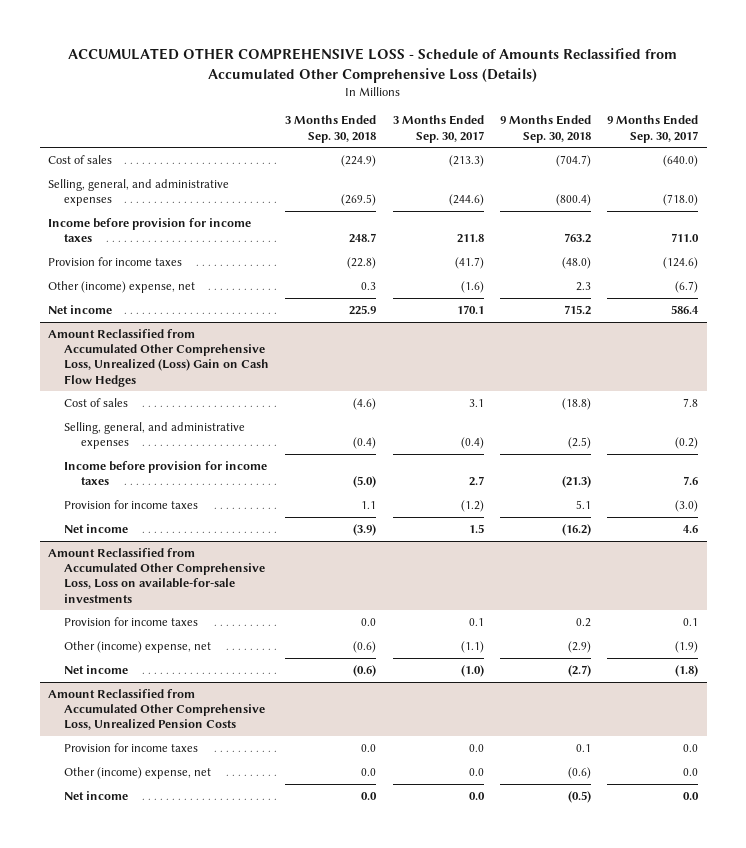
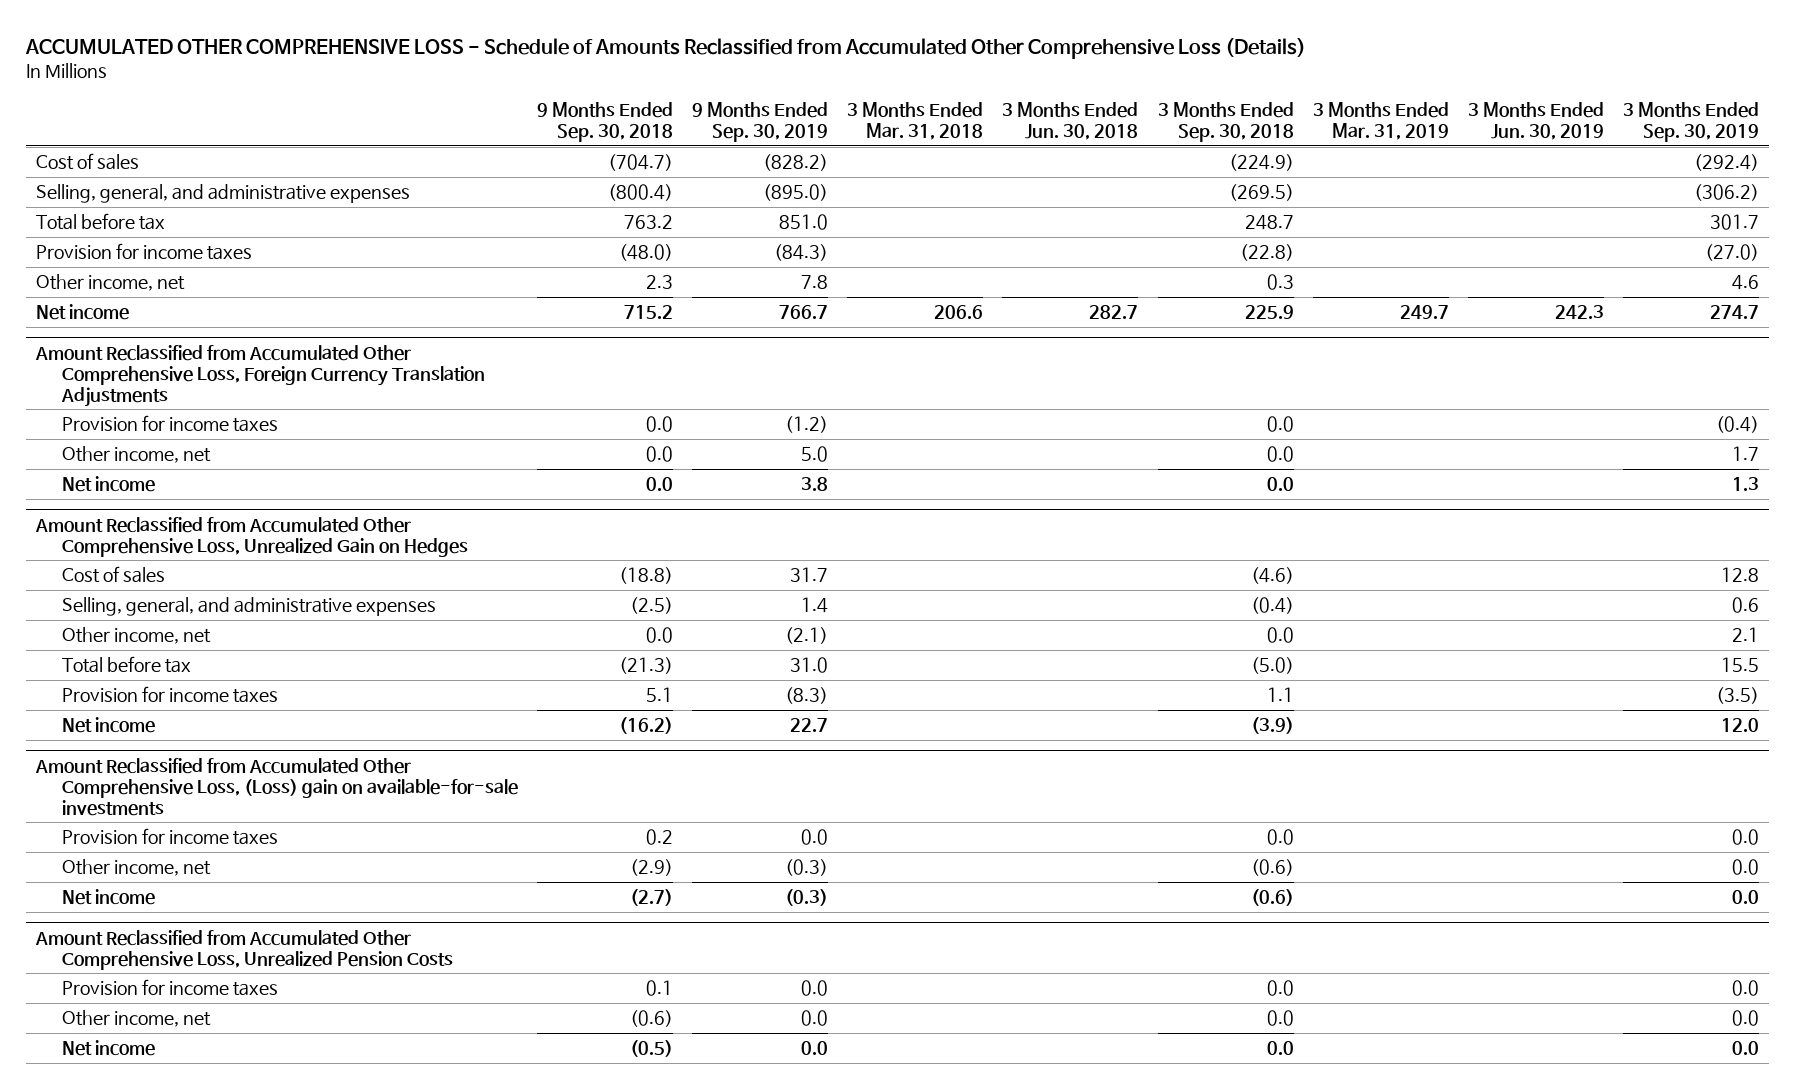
[392,115,484,143] 3 Months Ended Sep. 30, 2017 -> none
[607,115,699,143] 9 Months Ended Sep. 30, 2017 -> none
none -> [692,102,829,143] 9 Months Ended Sep. 30, 2019
none -> [847,102,984,141] 3 Months Ended Mar. 31, 2018
none -> [1002,102,1139,141] 3 Months Ended Jun. 30, 2018
none -> [1312,102,1449,141] 3 Months Ended Mar. 31, 2019
none -> [1467,102,1604,141] 3 Months Ended Jun. 30, 2019
none -> [1622,102,1759,143] 3 Months Ended Sep. 30, 2019
[47,218,251,243] Income before provision for income taxes -> [35,213,165,231] Total before tax
[47,281,195,294] Other (income) expense, net -> [35,274,185,292] Other income, net
none -> [34,344,485,407] Amount Reclassified from Accumulated Other Comprehensive Loss, Foreign Currency Translation Adjustments
none -> [61,415,278,433] Provision for income taxes
none -> [61,446,211,464] Other income, net
none -> [61,476,155,493] Net income
[47,329,270,387] Amount Reclassified from Accumulated Other Comprehensive Loss, Unrealized (Loss) Gain on Cash Flow Hedges -> [34,516,468,557] Amount Reclassified from Accumulated Other Comprehensive Loss, Unrealized Gain on Hedges
none -> [61,627,211,645] Other income, net
[64,461,268,486] Income before provision for income taxes -> [61,656,191,674] Total before tax
[47,548,266,603] Amount Reclassified from Accumulated Other Comprehensive Loss, Loss on available-for-sale investments -> [34,757,518,816] Amount Reclassified from Accumulated Other Comprehensive Loss, (Loss) gain on available-for-sale investments
[64,641,212,654] Other (income) expense, net -> [61,859,211,877] Other income, net
[64,767,212,780] Other (income) expense, net -> [61,1010,211,1028] Other income, net

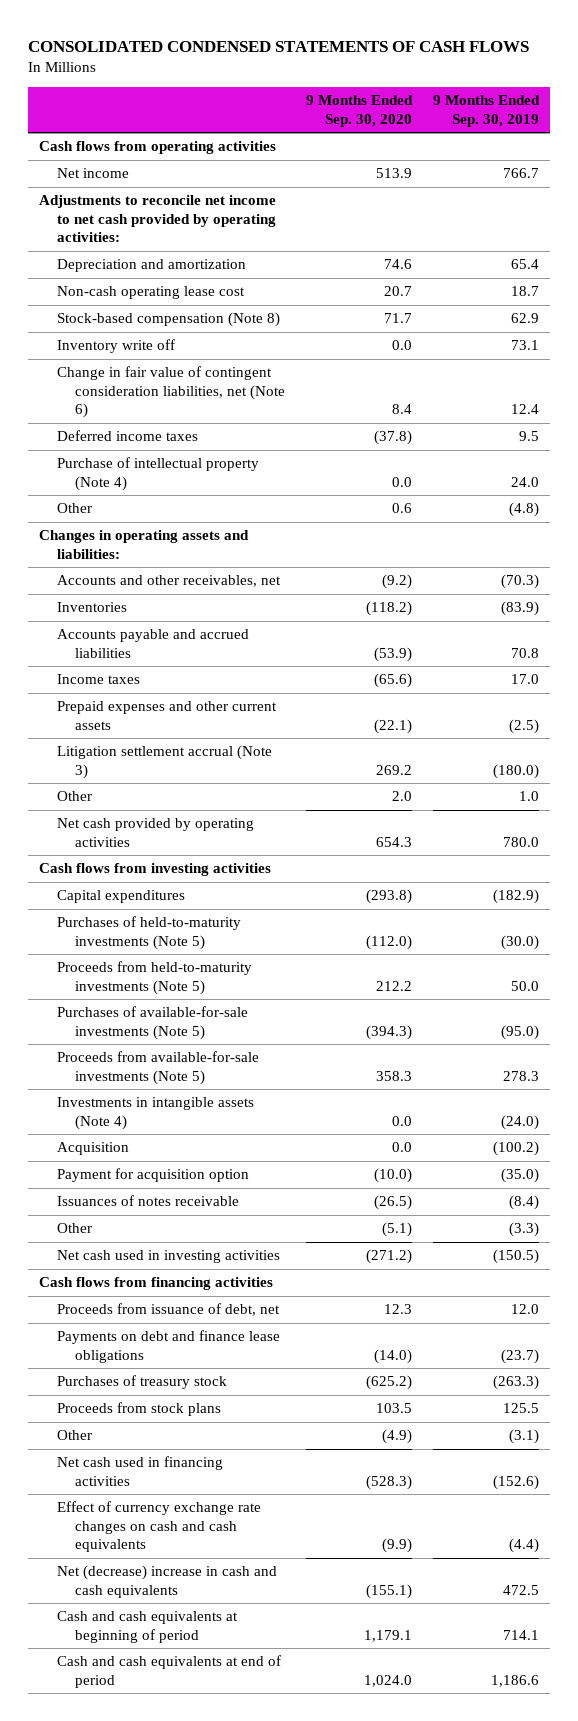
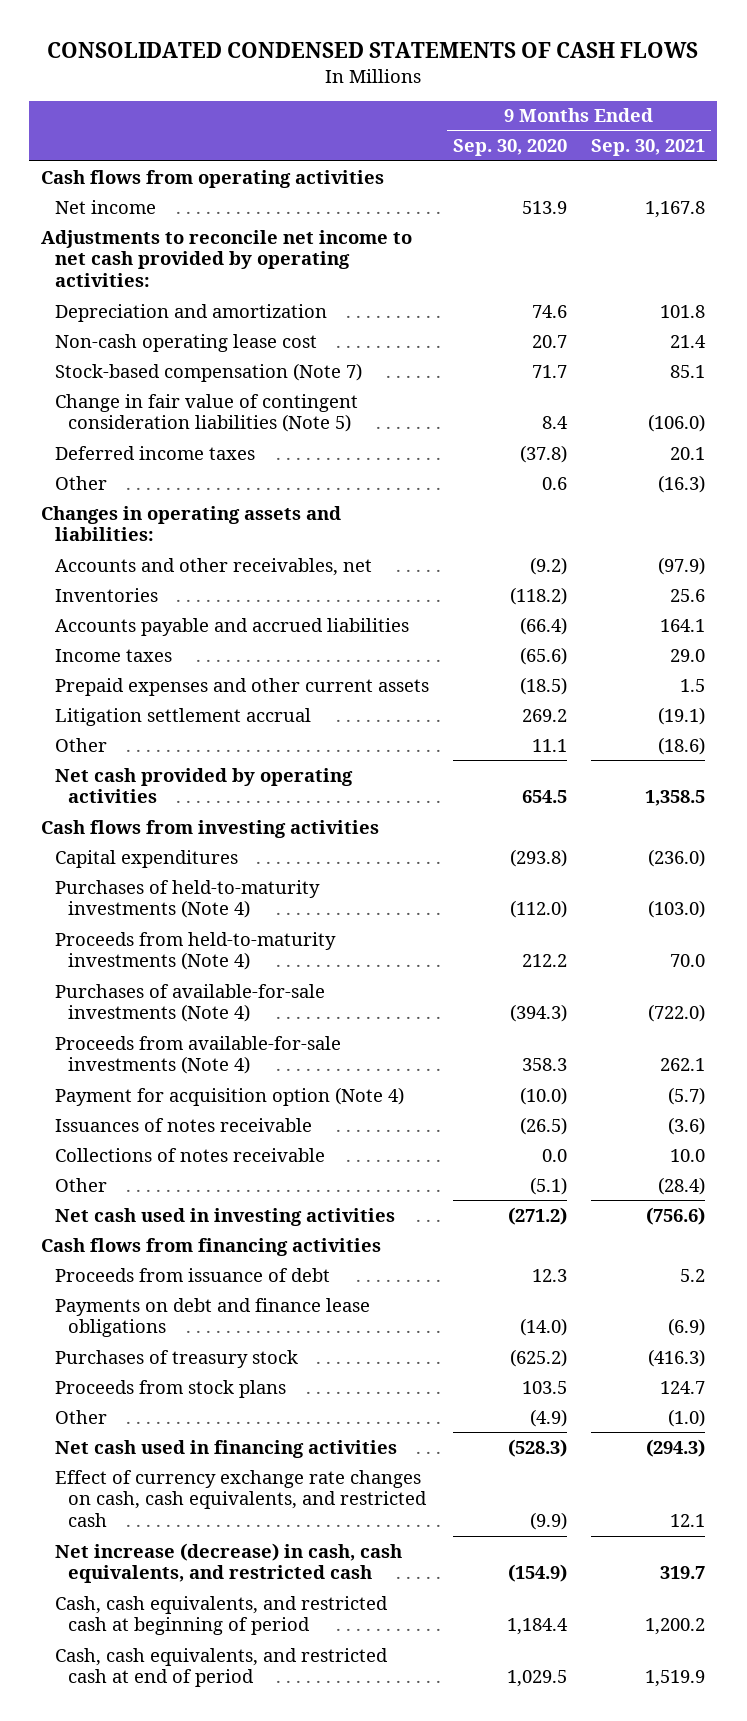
[433,95,541,127] 9 Months Ended Sep. 30, 2019 -> none
none -> [591,139,706,157] Sep. 30, 2021
[56,339,175,354] Inventory write off -> none
[56,312,280,328] Stock-based compensation (Note 8) -> [54,362,362,382] Stock-based compensation (Note 7)
[56,366,285,419] Change in fair value of contingent consideration liabilities, net (Note 6) -> [54,393,358,433] Change in fair value of contingent consideration liabilities (Note 5)
[56,457,259,491] Purchase of intellectual property (Note 4) -> none
[374,646,413,662] (53.9) -> [520,616,568,635] (66.4)
[374,718,413,734] (22.1) -> [520,676,568,695] (18.5)
[56,745,272,779] Litigation settlement accrual (Note 3) -> [54,707,311,726] Litigation settlement accrual
[392,791,413,802] 2.0 -> [532,738,568,752] 11.1
[376,836,413,847] 654.3 -> [522,790,568,804] 654.5
[56,1097,254,1130] Investments in intangible assets (Note 4) -> none
[56,1142,129,1156] Acquisition -> none
[56,916,241,950] Purchases of held-to-maturity investments (Note 5) -> [54,879,320,919] Purchases of held-to-maturity investments (Note 4)
[56,961,252,995] Proceeds from held-to-maturity investments (Note 5) -> [54,931,336,971] Proceeds from held-to-maturity investments (Note 4)
[56,1006,248,1040] Purchases of available-for-sale investments (Note 5) -> [54,983,325,1023] Purchases of available-for-sale investments (Note 4)
[56,1051,259,1085] Proceeds from available-for-sale investments (Note 5) -> [54,1035,341,1075] Proceeds from available-for-sale investments (Note 4)
[56,1168,249,1183] Payment for acquisition option -> [54,1086,404,1106] Payment for acquisition option (Note 4)
none -> [54,1147,325,1162] Collections of notes receivable
[56,1303,280,1317] Proceeds from issuance of debt, net -> [54,1267,330,1282] Proceeds from issuance of debt
[56,1501,261,1553] Effect of currency exchange rate changes on cash and cash equivalents -> [54,1469,428,1528] Effect of currency exchange rate changes on cash, cash equivalents, and restricted cash
[56,1565,277,1598] Net (decrease) increase in cash and cash equivalents -> [54,1542,402,1584] Net increase (decrease) in cash, cash equivalents, and restricted cash
[366,1583,413,1599] (155.1) -> [508,1564,568,1583] (154.9)
[56,1611,238,1643] Cash and cash equivalents at beginning of period -> [54,1595,388,1636] Cash, cash equivalents, and restricted cash at beginning of period
[364,1629,413,1642] 1,179.1 -> [507,1618,569,1636] 1,184.4
[56,1655,281,1688] Cash and cash equivalents at end of period -> [54,1647,388,1688] Cash, cash equivalents, and restricted cash at end of period
[364,1674,413,1687] 1,024.0 -> [507,1670,568,1688] 1,029.5

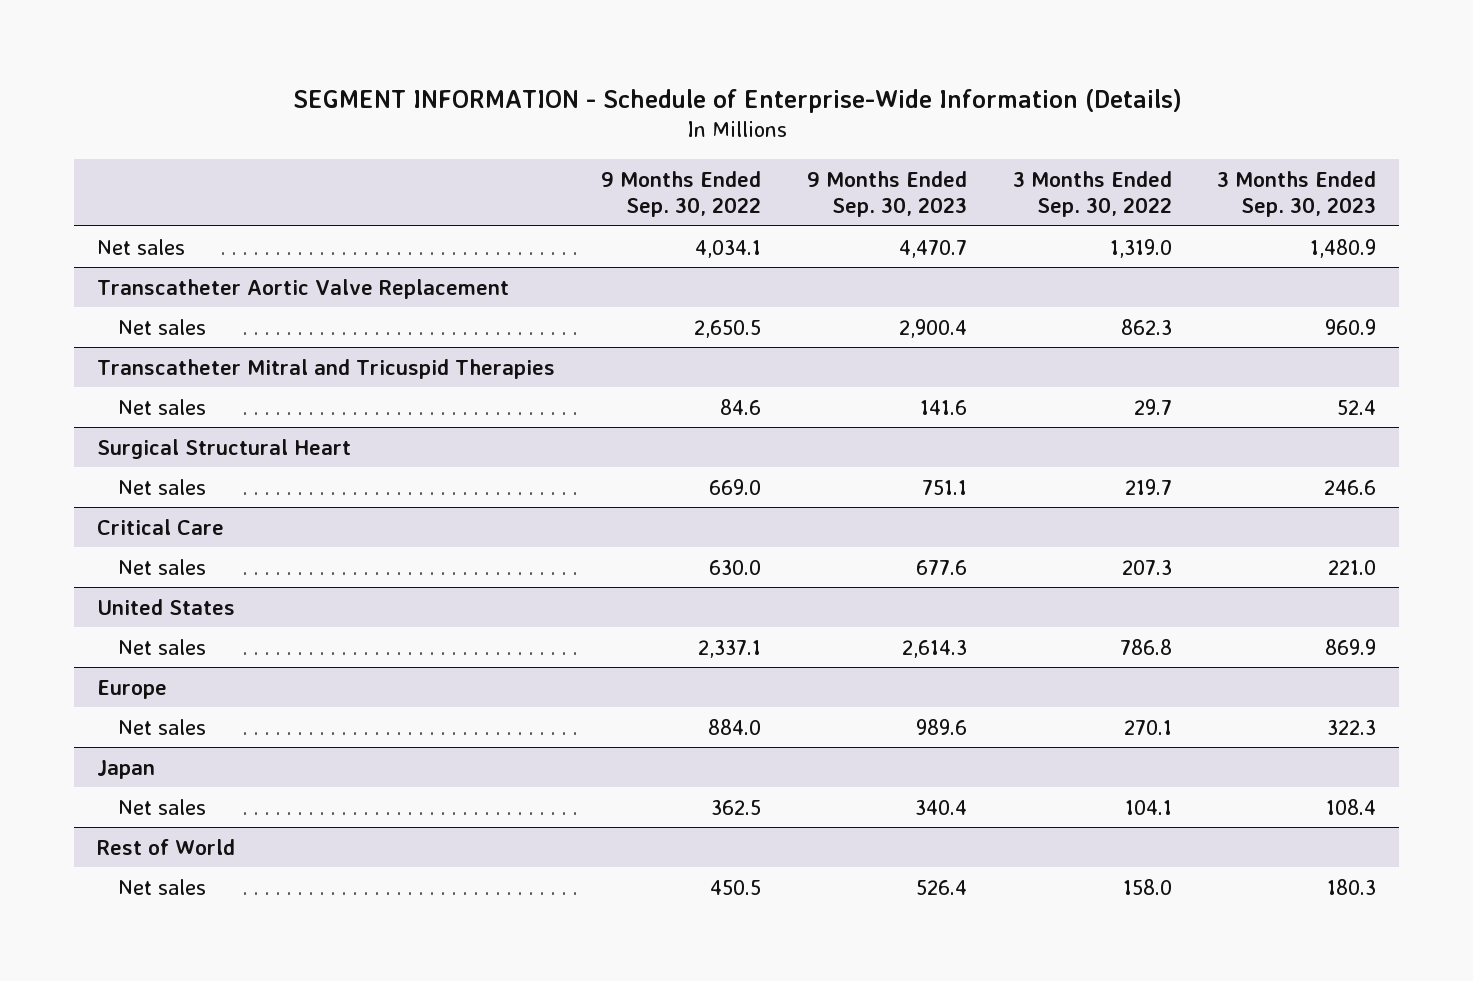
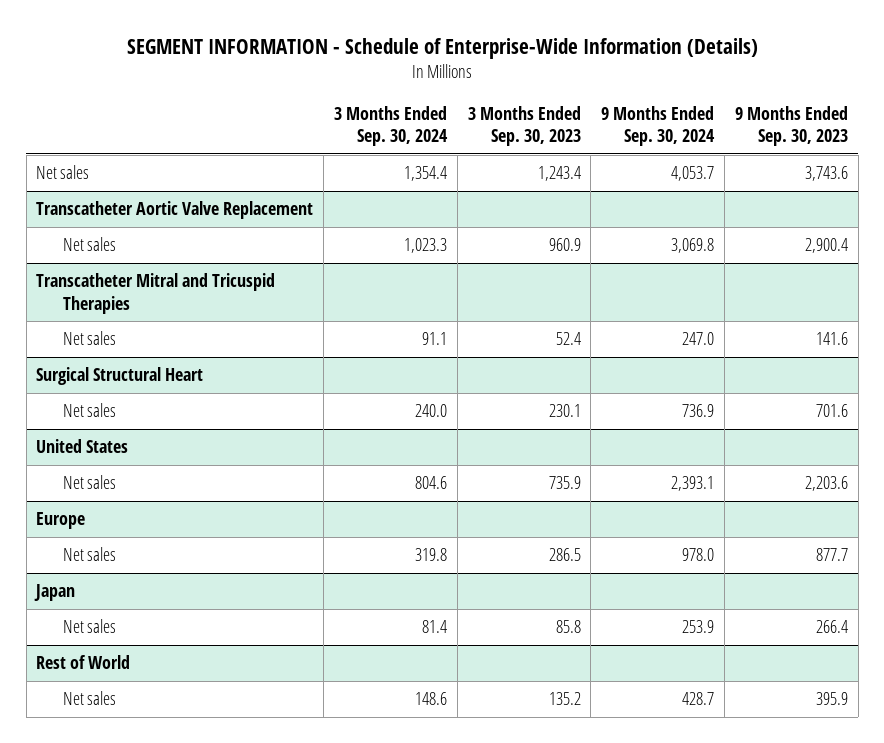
[600,170,761,217] 9 Months Ended Sep. 30, 2022 -> none
[1012,170,1172,217] 3 Months Ended Sep. 30, 2022 -> none
none -> [334,105,449,147] 3 Months Ended Sep. 30, 2024
none -> [601,105,716,147] 9 Months Ended Sep. 30, 2024
[898,239,967,258] 4,470.7 -> [804,166,848,182] 3,743.6
[1310,238,1377,258] 1,480.9 -> [537,166,581,182] 1,243.4
[96,518,224,535] Critical Care -> none
[118,558,207,575] Net sales -> none
[921,479,967,495] 751.1 -> [815,404,848,418] 701.6
[1324,479,1377,495] 246.6 -> [548,404,581,418] 230.1
[901,639,967,658] 2,614.3 -> [804,476,848,492] 2,203.6
[1325,638,1377,655] 869.9 -> [548,476,581,490] 735.9
[915,718,967,735] 989.6 -> [815,548,848,562] 877.7
[1327,719,1377,735] 322.3 -> [548,548,581,562] 286.5
[914,799,967,815] 340.4 -> [815,620,848,634] 266.4
[1326,798,1377,815] 108.4 -> [555,620,581,634] 85.8
[915,879,967,895] 526.4 -> [815,692,848,706] 395.9
[1327,878,1377,895] 180.3 -> [548,692,581,706] 135.2

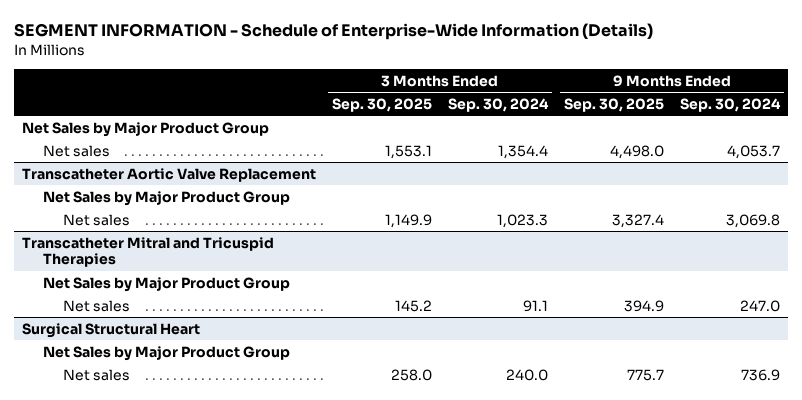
[467,105,581,147] 3 Months Ended Sep. 30, 2023 -> none
[734,105,848,147] 9 Months Ended Sep. 30, 2023 -> none
none -> [332,97,433,112] Sep. 30, 2025
none -> [564,97,665,112] Sep. 30, 2025
none -> [22,121,270,137] Net Sales by Major Product Group
none -> [42,190,290,206] Net Sales by Major Product Group
none -> [42,276,290,292] Net Sales by Major Product Group
none -> [42,345,290,361] Net Sales by Major Product Group
[36,439,129,454] United States -> none
[62,475,116,490] Net sales -> none
[36,512,86,530] Europe -> none
[62,547,116,562] Net sales -> none
[34,584,76,602] Japan -> none
[62,619,116,634] Net sales -> none
[36,655,131,670] Rest of World -> none
[62,691,116,706] Net sales -> none

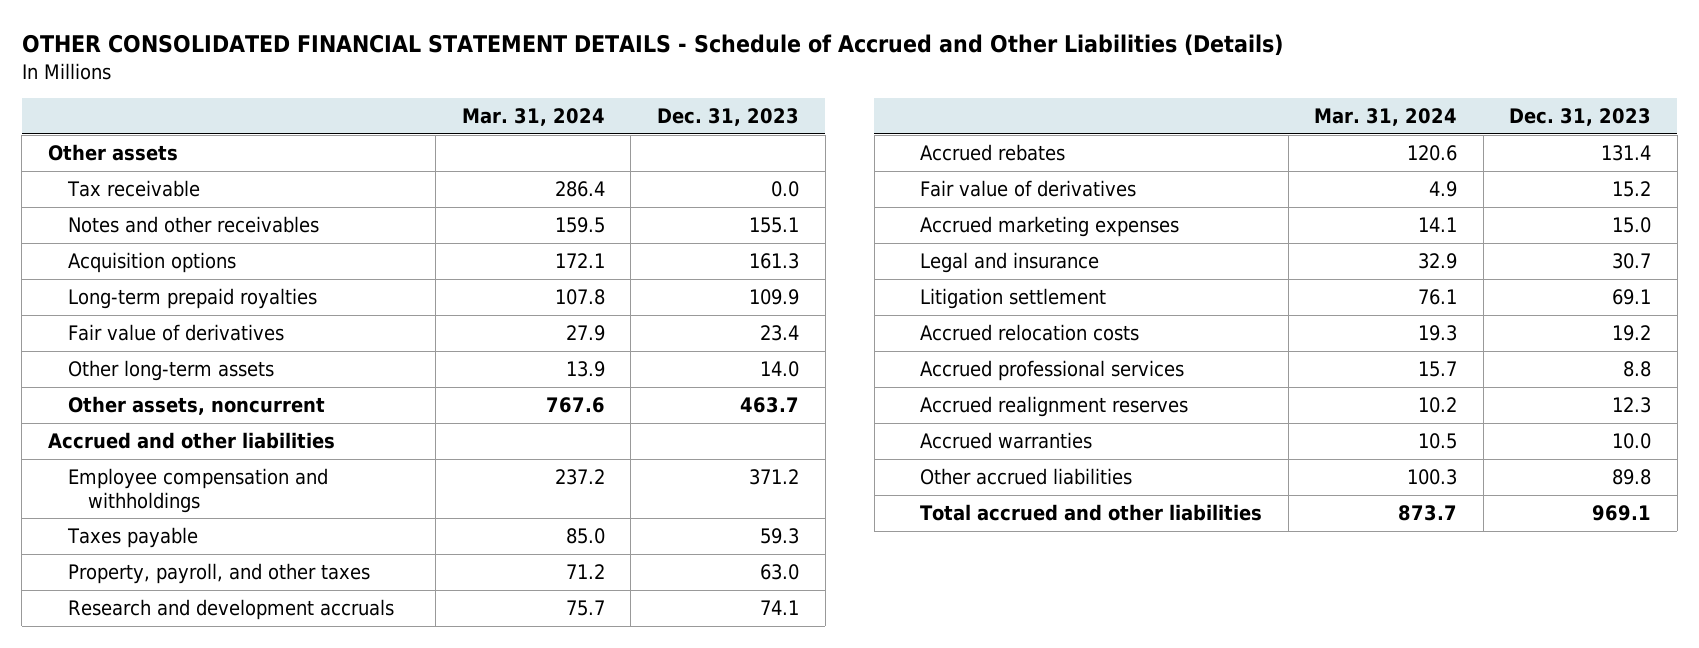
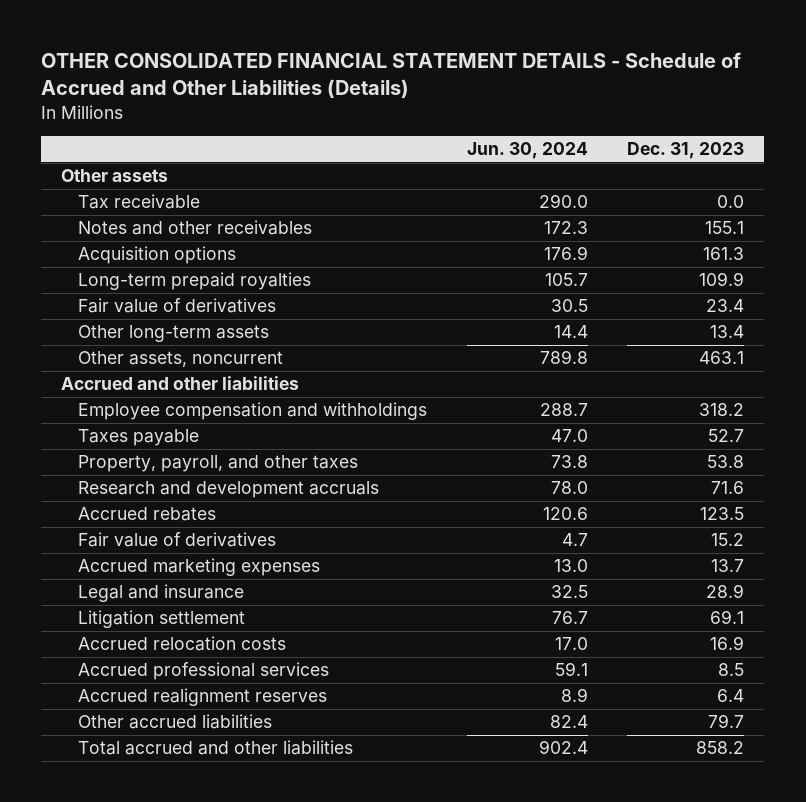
[461,108,605,127] Mar. 31, 2024 -> none
none -> [466,142,588,160] Jun. 30, 2024
[760,360,800,377] 14.0 -> [710,325,745,339] 13.4
[740,396,800,413] 463.7 -> [699,351,745,365] 463.1
[749,468,800,485] 371.2 -> [699,403,745,417] 318.2
[760,527,800,544] 59.3 -> [708,429,745,443] 52.7
[760,563,800,580] 63.0 -> [707,455,745,469] 53.8
[760,599,800,615] 74.1 -> [711,481,745,495] 71.6
[1601,144,1652,161] 131.4 -> [700,507,745,521] 123.5
[1612,216,1652,233] 15.0 -> [711,559,745,573] 13.7
[1612,252,1652,269] 30.7 -> [706,584,745,599] 28.9
[919,431,1092,449] Accrued warranties -> none
[1612,324,1652,341] 19.2 -> [710,636,745,651] 16.9
[1623,360,1652,377] 8.8 -> [718,663,745,677] 8.5
[1612,396,1652,413] 12.3 -> [717,689,745,703] 6.4
[1612,468,1652,485] 89.8 -> [708,714,745,729] 79.7
[1592,504,1652,521] 969.1 -> [696,741,745,755] 858.2

